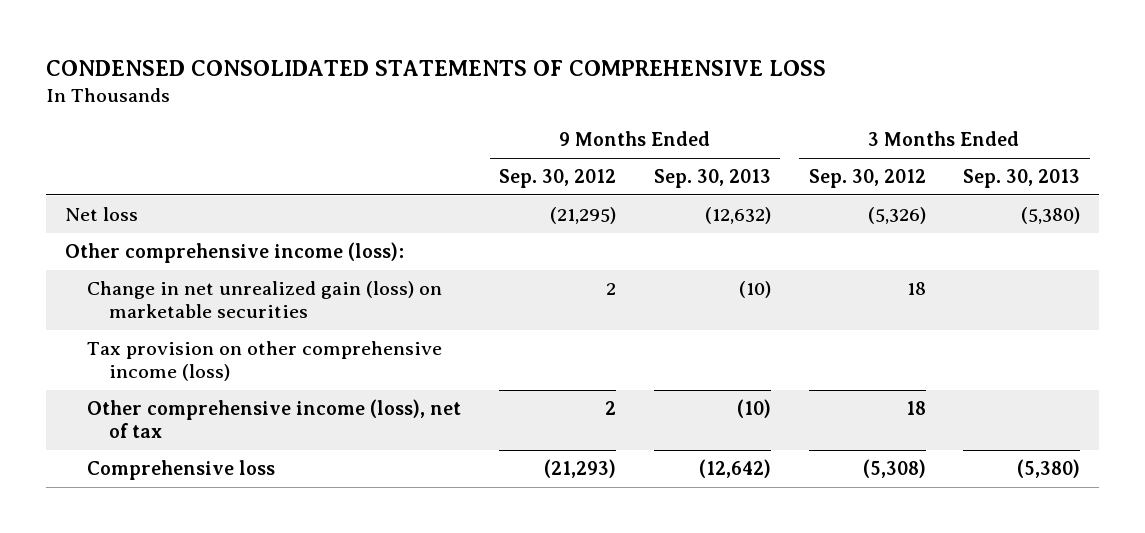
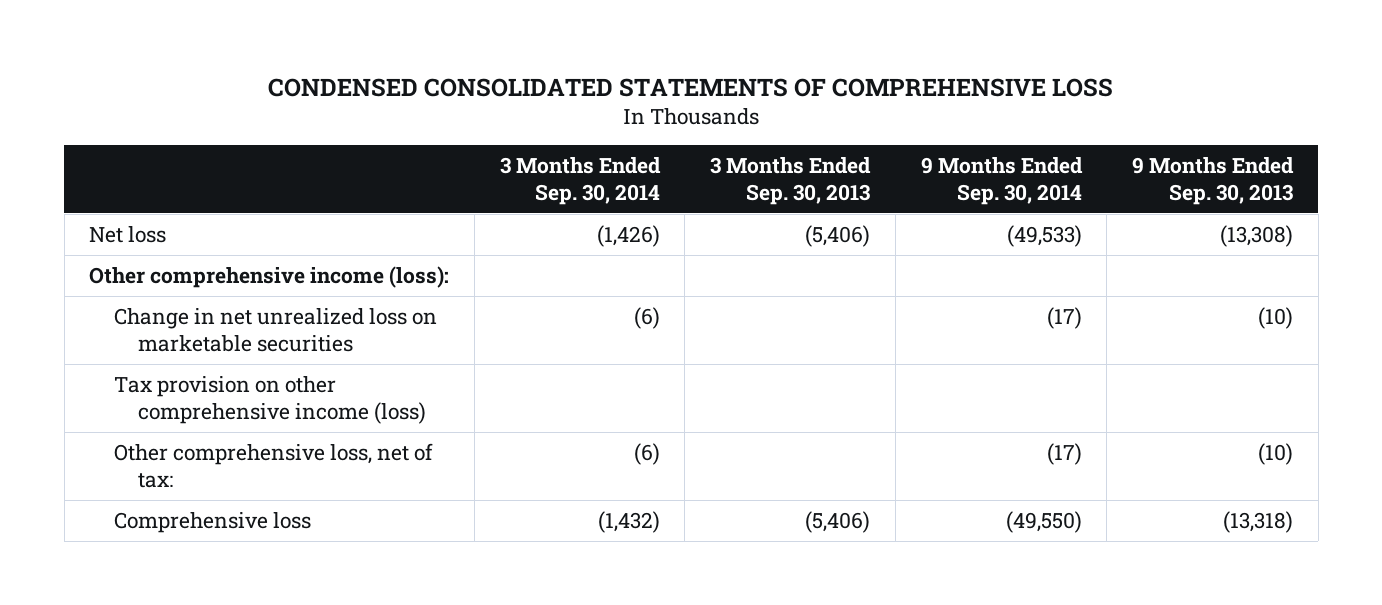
[498,169,616,189] Sep. 30, 2012 -> none
[808,169,926,189] Sep. 30, 2012 -> none
none -> [499,157,661,205] 3 Months Ended Sep. 30, 2014
none -> [920,157,1083,205] 9 Months Ended Sep. 30, 2014
[704,207,771,225] (12,632) -> [1220,224,1294,247] (13,308)
[1021,207,1081,225] (5,380) -> [805,224,871,247] (5,406)
[87,281,443,319] Change in net unrealized gain (loss) on marketable securities -> [113,307,437,352] Change in net unrealized loss on marketable securities
[87,399,462,439] Other comprehensive income (loss), net of tax -> [113,442,433,488] Other comprehensive loss, net of tax:
[698,459,771,479] (12,642) -> [1223,510,1294,533] (13,318)
[1017,459,1081,479] (5,380) -> [805,510,871,533] (5,406)

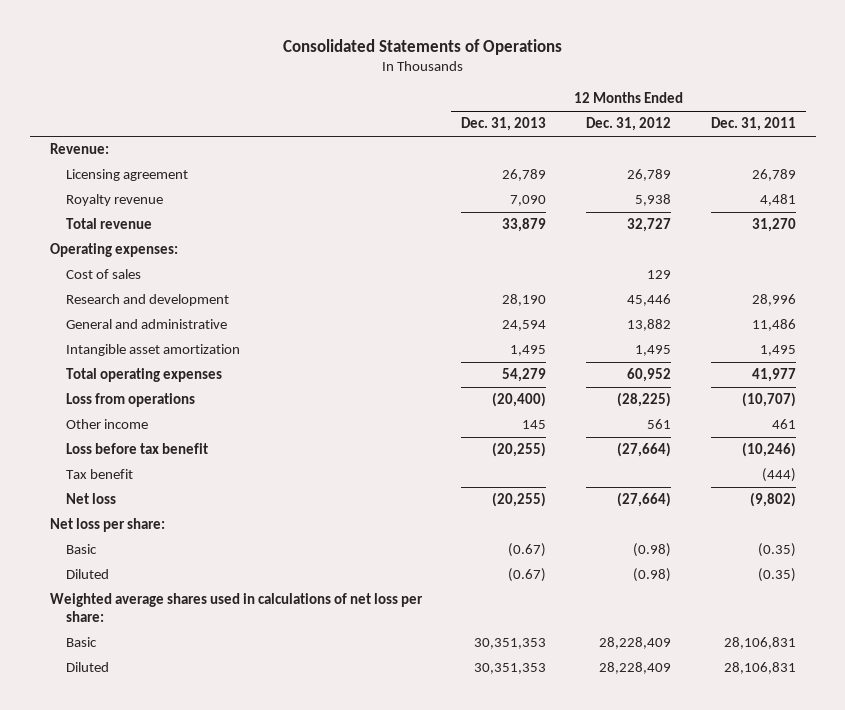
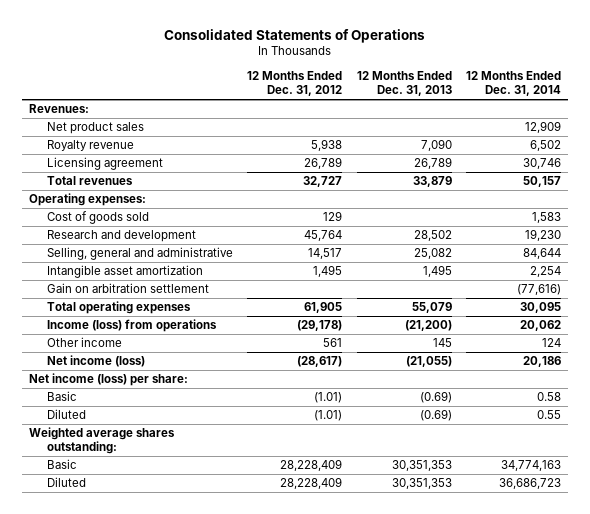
[710,117,796,132] Dec. 31, 2011 -> none
none -> [465,71,561,97] 12 Months Ended Dec. 31, 2014
[49,143,109,155] Revenue: -> [28,104,89,114] Revenues:
none -> [47,122,145,135] Net product sales
[66,169,189,182] Licensing agreement -> [47,157,164,171] Licensing agreement
[66,218,153,230] Total revenue -> [47,176,134,186] Total revenues
[66,269,142,280] Cost of sales -> [47,211,150,225] Cost of goods sold
[502,294,547,307] 28,190 -> [413,230,452,242] 28,502
[627,294,672,307] 45,446 -> [304,230,343,242] 45,764
[66,319,228,330] General and administrative -> [47,247,234,261] Selling, general and administrative
[502,320,547,332] 24,594 -> [413,248,452,260] 25,082
[627,319,672,332] 13,882 -> [308,248,343,260] 14,517
none -> [47,283,210,294] Gain on arbitration settlement
[502,368,547,383] 54,279 -> [411,302,452,314] 55,079
[627,368,672,383] 60,952 -> [304,302,343,314] 61,905
[66,393,196,408] Loss from operations -> [47,319,218,333] Income (loss) from operations
[492,392,547,408] (20,400) -> [404,320,452,332] (21,200)
[617,392,672,408] (28,225) -> [297,320,343,332] (29,178)
[66,443,209,455] Loss before tax benefit -> none
[66,469,134,480] Tax benefit -> none
[66,493,117,505] Net loss -> [47,355,146,368] Net income (loss)
[492,492,547,508] (20,255) -> [405,356,452,368] (21,055)
[617,492,672,508] (27,664) -> [297,356,343,368] (28,617)
[49,518,165,533] Net loss per share: -> [28,373,188,387] Net income (loss) per share:
[508,543,547,558] (0.67) -> [419,391,452,404] (0.69)
[633,543,672,558] (0.98) -> [314,392,343,404] (1.01)
[508,568,547,583] (0.67) -> [419,409,452,422] (0.69)
[633,568,672,583] (0.98) -> [314,410,343,422] (1.01)
[49,593,423,622] Weighted average shares used in calculations of net loss per share: -> [28,427,175,455] Weighted average shares outstanding:

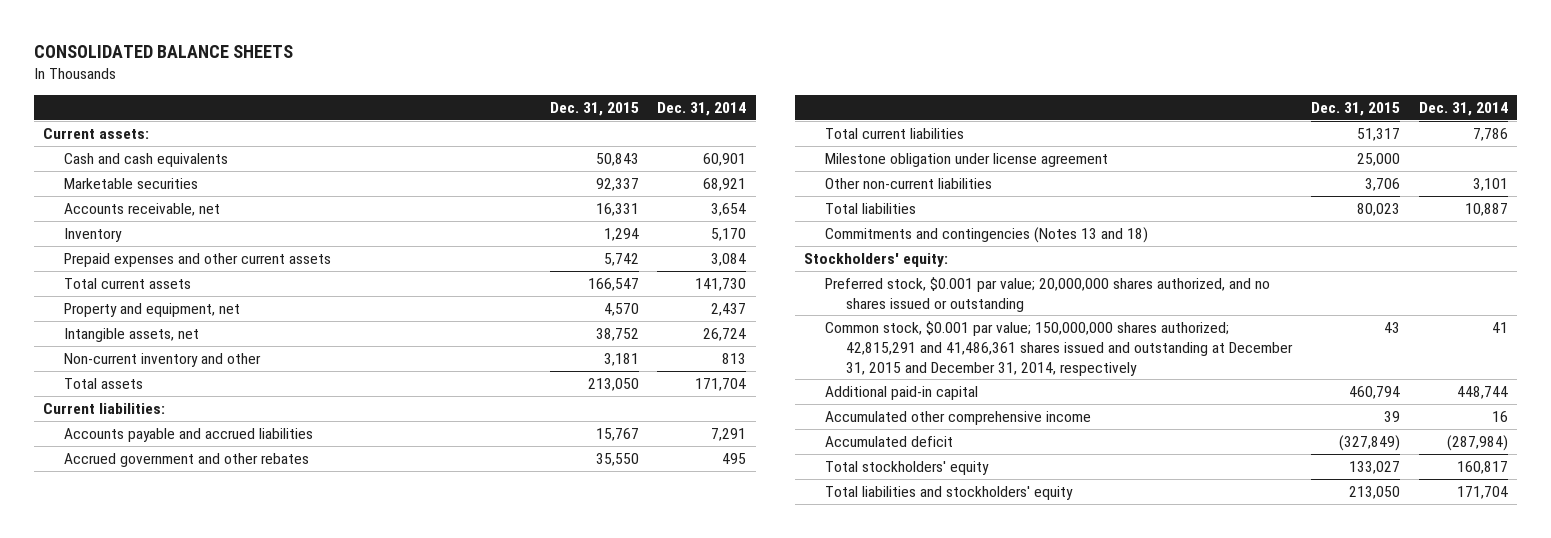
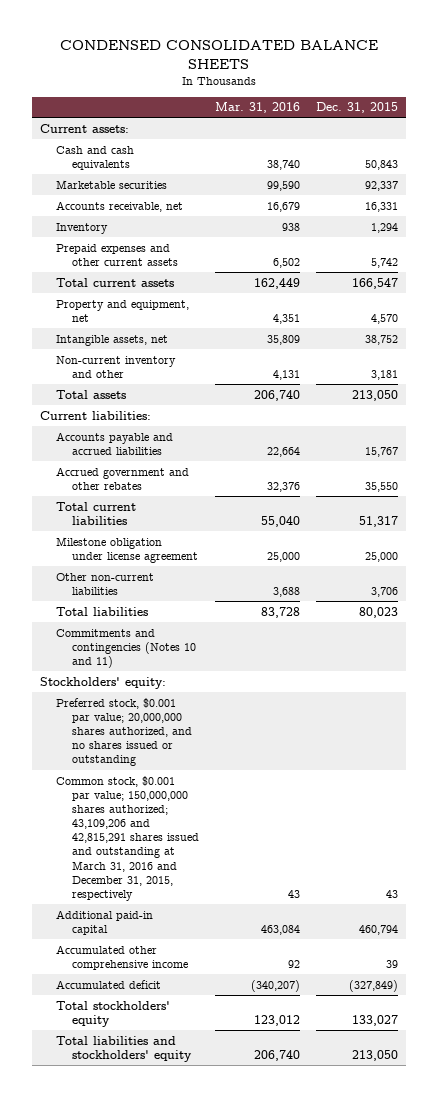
[33,45,293,59] CONSOLIDATED BALANCE SHEETS -> [59,40,378,69] CONDENSED CONSOLIDATED BALANCE SHEETS
[657,101,747,116] Dec. 31, 2014 -> none
none -> [214,102,300,114] Mar. 31, 2016
[825,226,1149,243] Commitments and contingencies (Notes 13 and 18) -> [56,628,197,668] Commitments and contingencies (Notes 10 and 11)
[825,320,1294,376] Common stock, $0.001 par value; 150,000,000 shares authorized; 42,815,291 and 41,486,361 shares issued and outstanding at December 31, 2015 and December 31, 2014, respectively -> [56,775,200,902] Common stock, $0.001 par value; 150,000,000 shares authorized; 43,109,206 and 42,815,291 shares issued and outstanding at March 31, 2016 and December 31, 2015, respectively

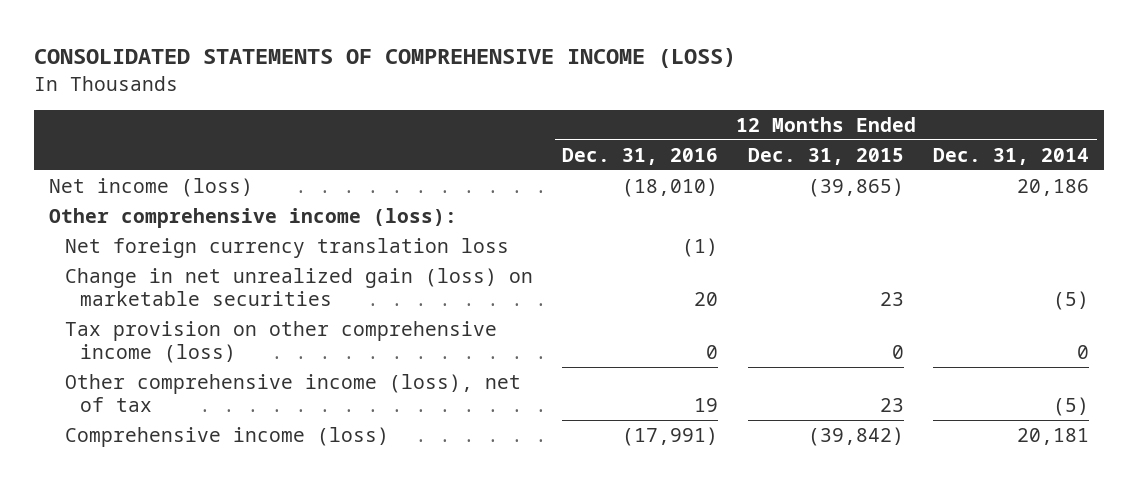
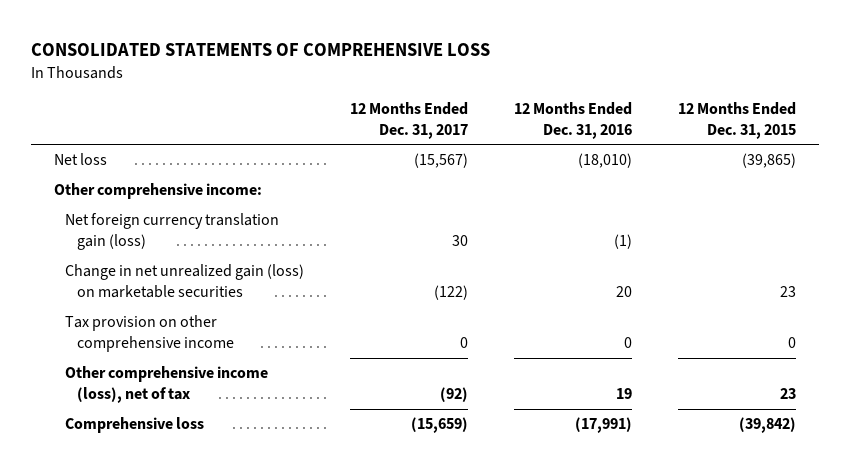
[34,48,737,69] CONSOLIDATED STATEMENTS OF COMPREHENSIVE INCOME (LOSS) -> [30,42,490,56] CONSOLIDATED STATEMENTS OF COMPREHENSIVE LOSS
[933,147,1090,165] Dec. 31, 2014 -> none
none -> [350,101,469,139] 12 Months Ended Dec. 31, 2017
[49,177,254,197] Net income (loss) -> [53,153,107,166] Net loss
[49,207,458,228] Other comprehensive income (loss): -> [53,183,262,200] Other comprehensive income:
[64,237,509,258] Net foreign currency translation loss -> [65,213,280,251] Net foreign currency translation gain (loss)
[64,320,497,363] Tax provision on other comprehensive income (loss) -> [65,315,234,353] Tax provision on other comprehensive income
[64,426,389,447] Comprehensive income (loss) -> [65,417,205,434] Comprehensive loss

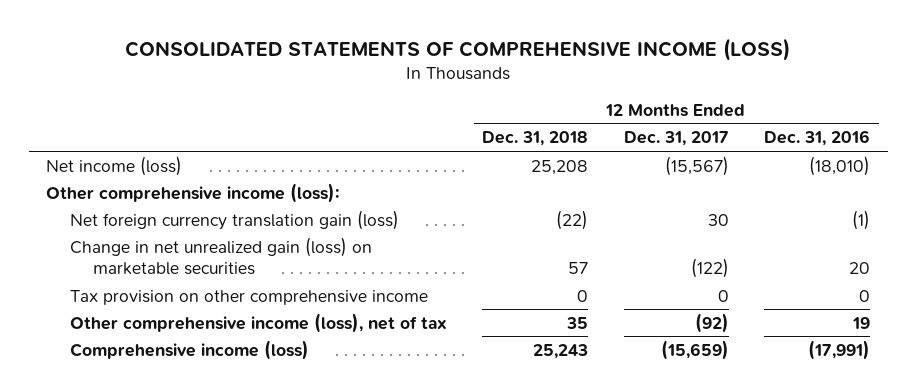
[30,42,490,56] CONSOLIDATED STATEMENTS OF COMPREHENSIVE LOSS -> [125,37,791,61] CONSOLIDATED STATEMENTS OF COMPREHENSIVE INCOME (LOSS)
[677,101,796,139] 12 Months Ended Dec. 31, 2015 -> none
none -> [482,131,589,147] Dec. 31, 2018
[53,153,107,166] Net loss -> [46,155,183,176] Net income (loss)
[53,183,262,200] Other comprehensive income: -> [46,182,340,203] Other comprehensive income (loss):
[65,417,205,434] Comprehensive loss -> [69,339,309,360] Comprehensive income (loss)

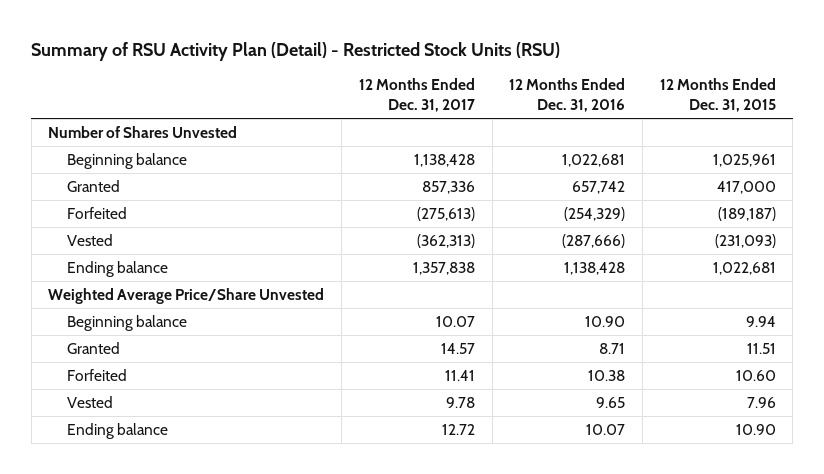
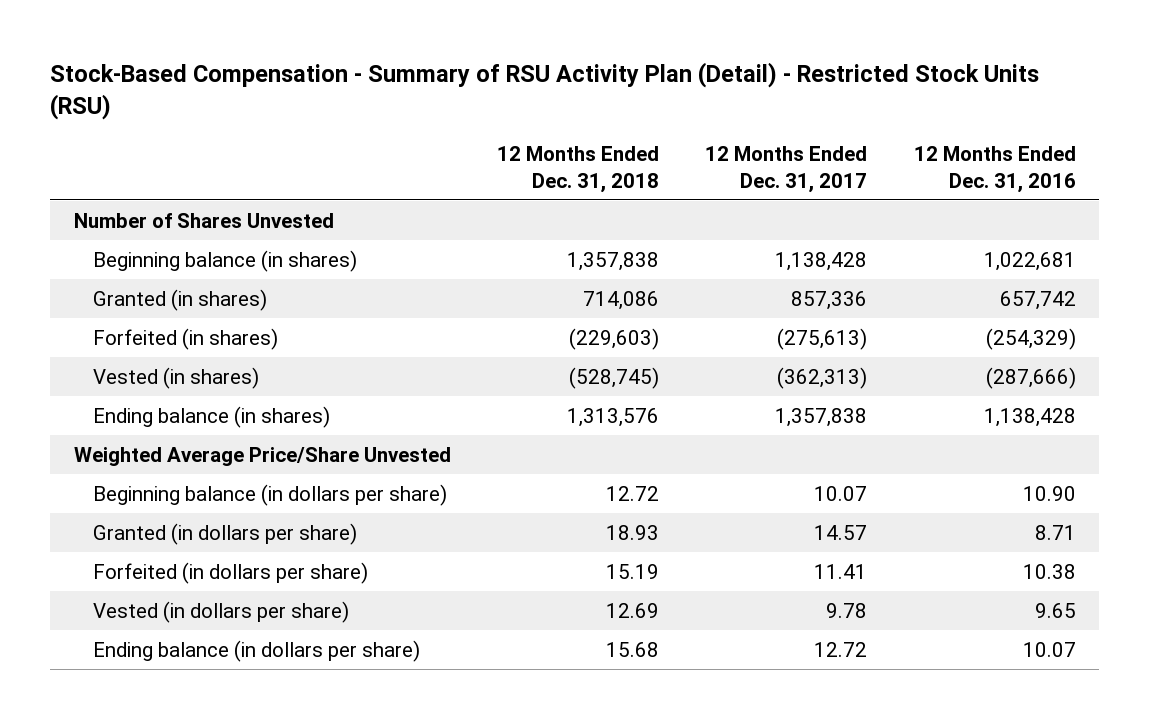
[31,41,561,61] Summary of RSU Activity Plan (Detail) - Restricted Stock Units (RSU) -> [50,62,1040,121] Stock-Based Compensation - Summary of RSU Activity Plan (Detail) - Restricted Stock Units (RSU)
[659,78,776,112] 12 Months Ended Dec. 31, 2015 -> none
none -> [497,146,660,193] 12 Months Ended Dec. 31, 2018
[66,153,187,170] Beginning balance -> [93,249,358,272] Beginning balance (in shares)
[66,180,120,193] Granted -> [93,288,268,311] Granted (in shares)
[66,207,127,220] Forfeited -> [93,327,279,350] Forfeited (in shares)
[66,234,113,247] Vested -> [93,366,260,389] Vested (in shares)
[66,261,168,278] Ending balance -> [93,405,331,428] Ending balance (in shares)
[66,315,187,332] Beginning balance -> [93,483,448,506] Beginning balance (in dollars per share)
[66,342,120,355] Granted -> [93,522,358,545] Granted (in dollars per share)
[66,369,127,382] Forfeited -> [93,561,369,584] Forfeited (in dollars per share)
[66,396,113,409] Vested -> [93,600,350,623] Vested (in dollars per share)
[66,423,168,440] Ending balance -> [93,639,421,662] Ending balance (in dollars per share)

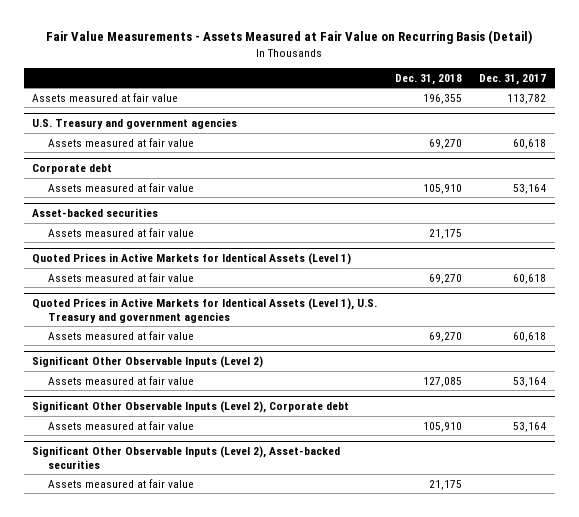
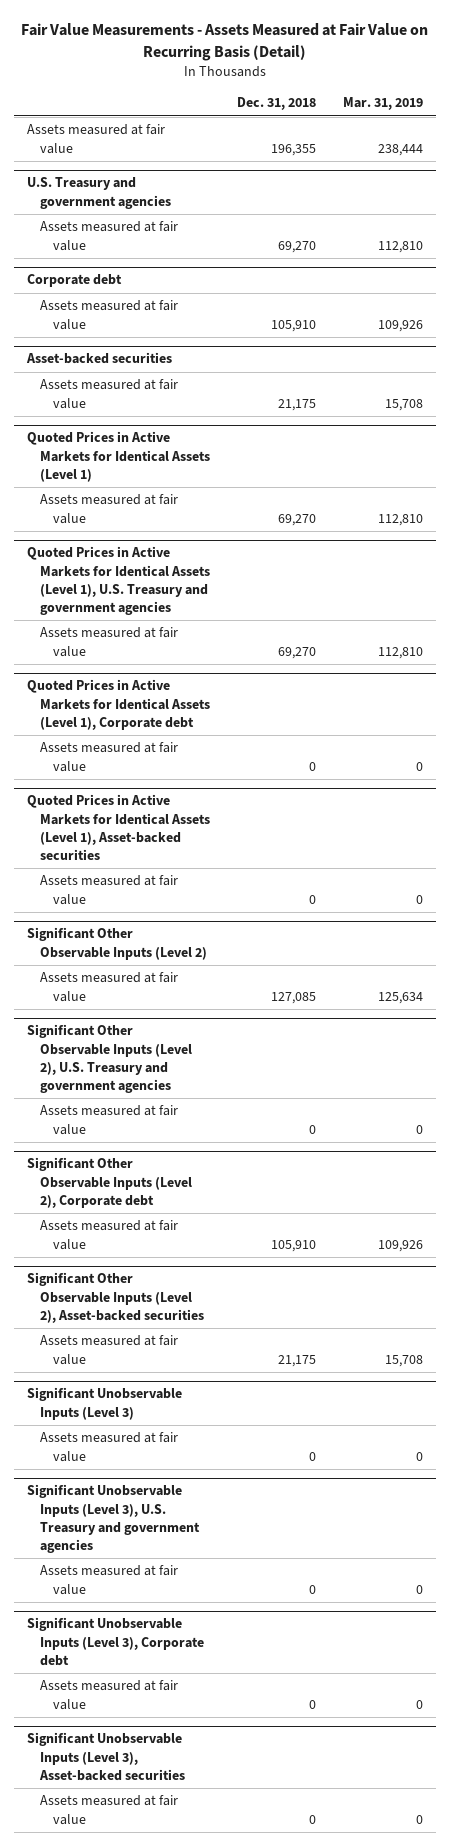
[479,73,547,85] Dec. 31, 2017 -> none
none -> [342,97,423,111] Mar. 31, 2019
none -> [26,679,210,730] Quoted Prices in Active Markets for Identical Assets (Level 1), Corporate debt
none -> [39,742,178,772] Assets measured at fair value
none -> [26,794,210,861] Quoted Prices in Active Markets for Identical Assets (Level 1), Asset-backed securities
none -> [39,875,178,905] Assets measured at fair value
none -> [26,1024,192,1094] Significant Other Observable Inputs (Level 2), U.S. Treasury and government agencies
none -> [39,1105,178,1135] Assets measured at fair value
none -> [26,1387,182,1420] Significant Unobservable Inputs (Level 3)
none -> [39,1432,178,1462] Assets measured at fair value
none -> [26,1484,200,1554] Significant Unobservable Inputs (Level 3), U.S. Treasury and government agencies
none -> [39,1565,178,1595] Assets measured at fair value
none -> [26,1617,204,1666] Significant Unobservable Inputs (Level 3), Corporate debt
none -> [39,1680,178,1710] Assets measured at fair value
none -> [26,1732,185,1781] Significant Unobservable Inputs (Level 3), Asset-backed securities
none -> [39,1795,178,1825] Assets measured at fair value

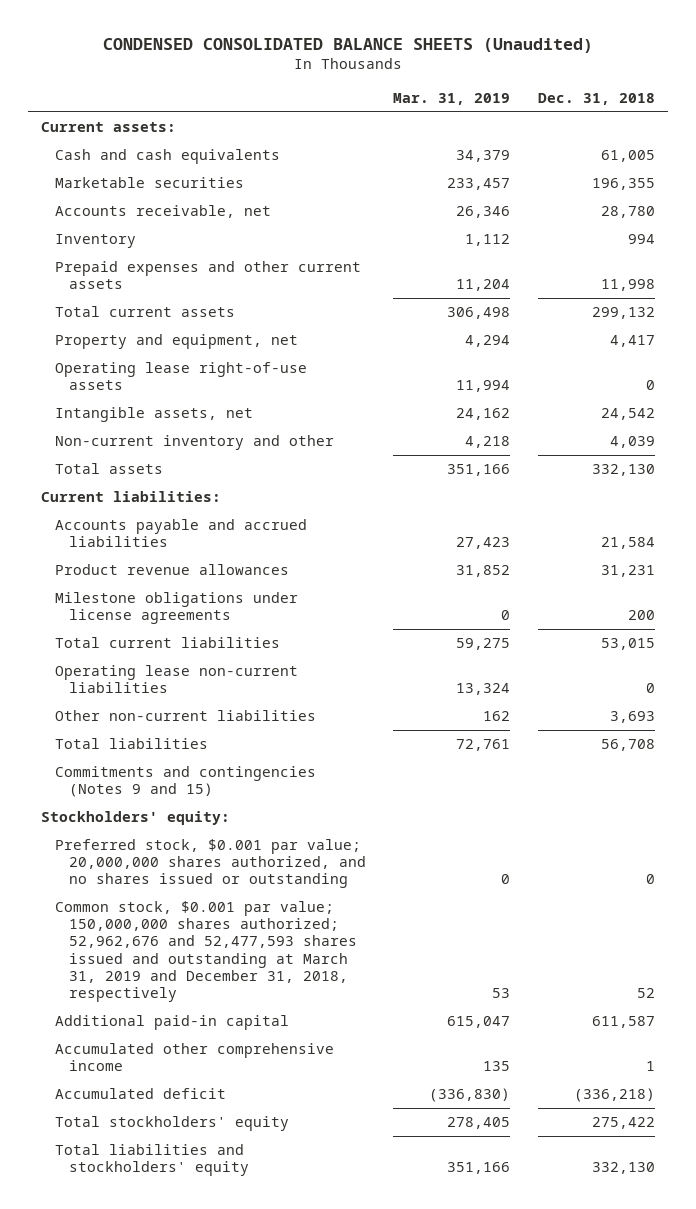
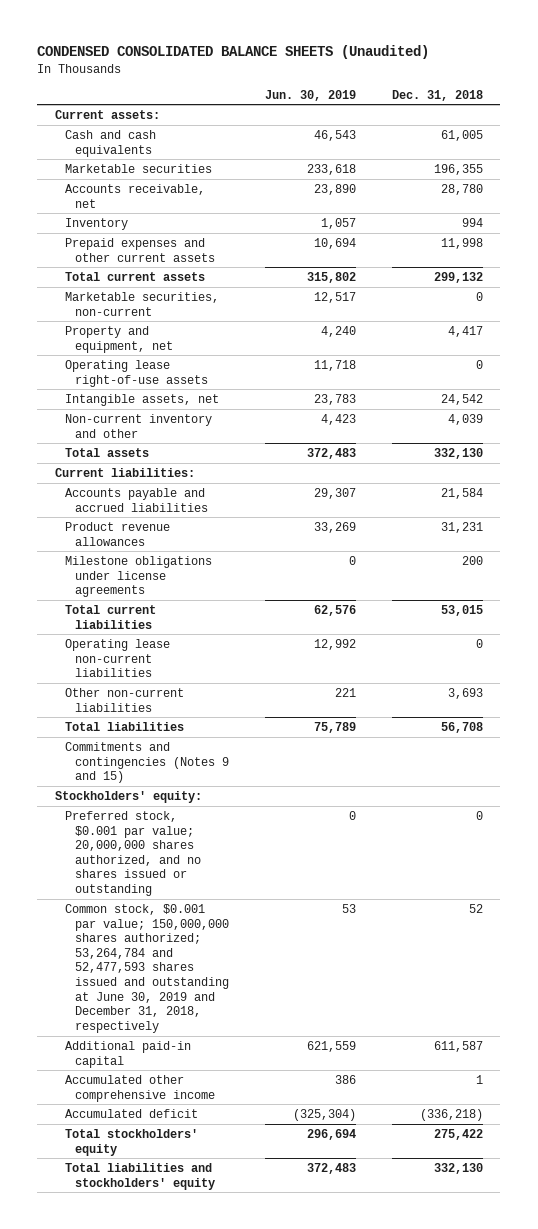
[393,92,511,105] Mar. 31, 2019 -> none
none -> [264,89,356,101] Jun. 30, 2019
none -> [65,291,220,316] Marketable securities, non-current
[54,901,357,1002] Common stock, $0.001 par value; 150,000,000 shares authorized; 52,962,676 and 52,477,593 shares issued and outstanding at March 31, 2019 and December 31, 2018, respectively -> [65,903,230,1034] Common stock, $0.001 par value; 150,000,000 shares authorized; 53,264,784 and 52,477,593 shares issued and outstanding at June 30, 2019 and December 31, 2018, respectively

